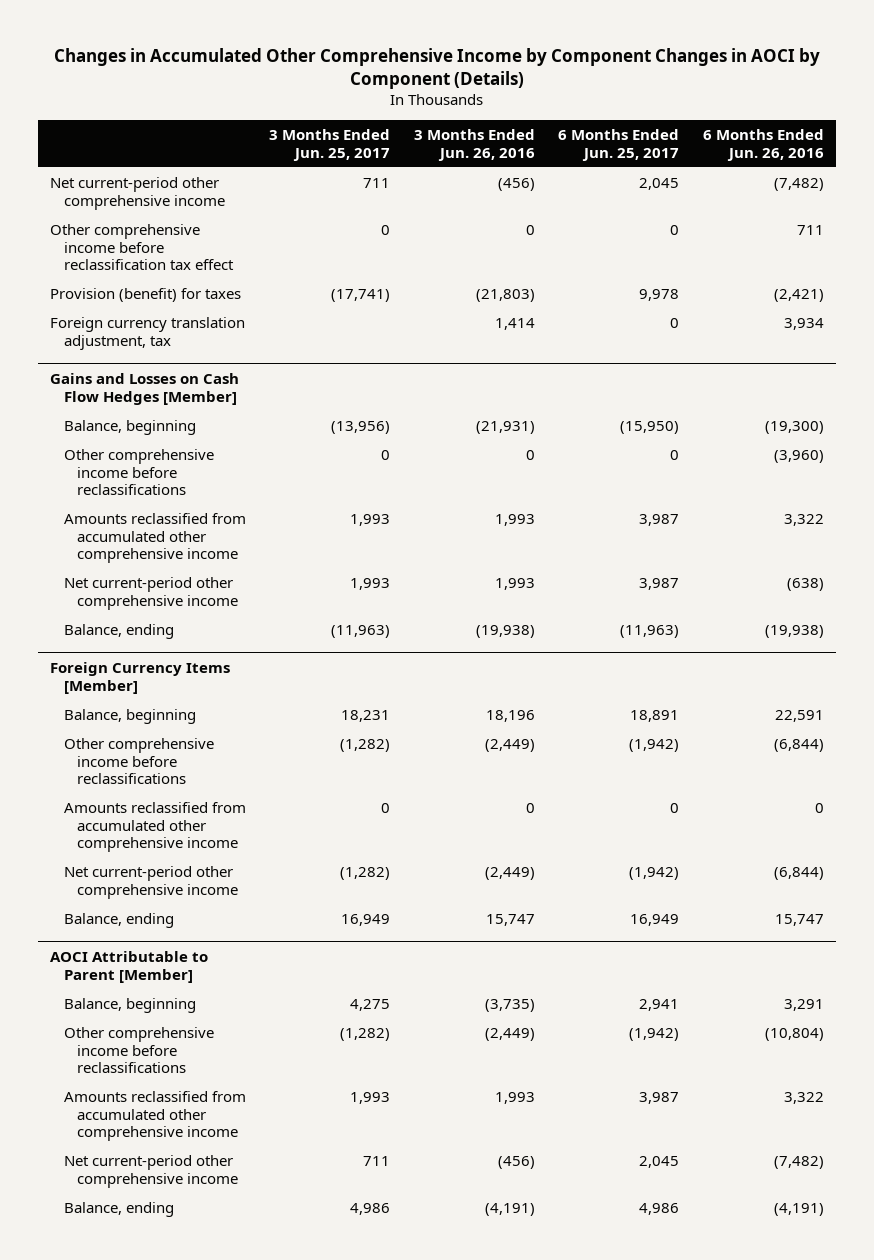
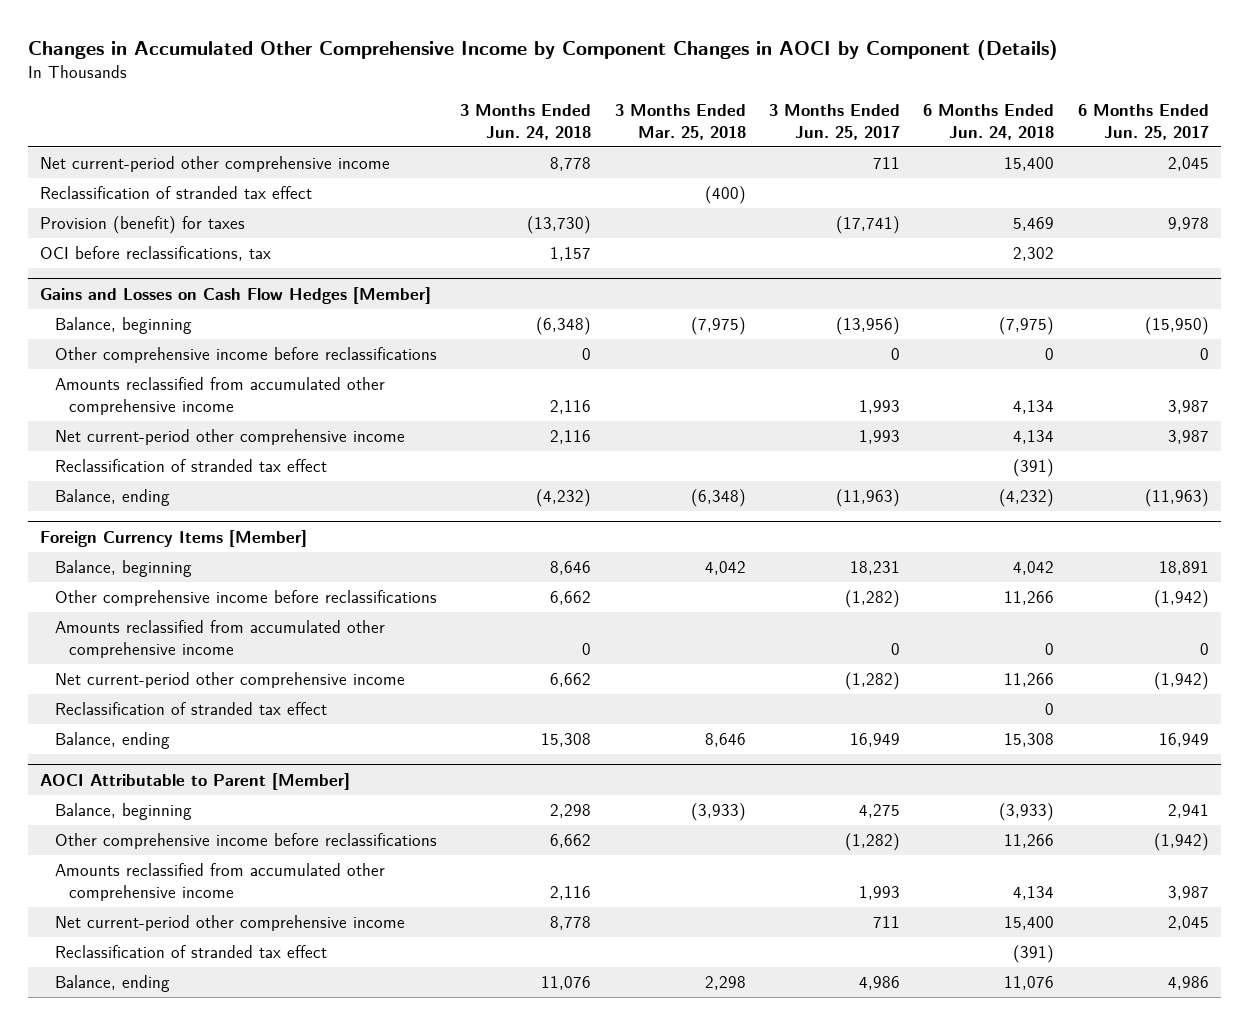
[413,129,535,161] 3 Months Ended Jun. 26, 2016 -> none
[703,129,825,161] 6 Months Ended Jun. 26, 2016 -> none
none -> [460,104,592,140] 3 Months Ended Jun. 24, 2018
none -> [614,104,746,140] 3 Months Ended Mar. 25, 2018
none -> [923,104,1055,140] 6 Months Ended Jun. 24, 2018
[50,223,234,271] Other comprehensive income before reclassification tax effect -> none
none -> [40,186,313,200] Reclassification of stranded tax effect
[50,316,246,350] Foreign currency translation adjustment, tax -> none
none -> [40,246,272,262] OCI before reclassifications, tax
none -> [54,459,327,473] Reclassification of stranded tax effect
none -> [54,702,327,716] Reclassification of stranded tax effect
none -> [54,945,327,959] Reclassification of stranded tax effect

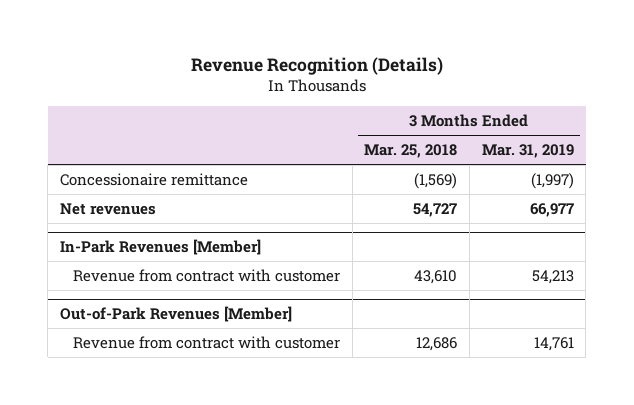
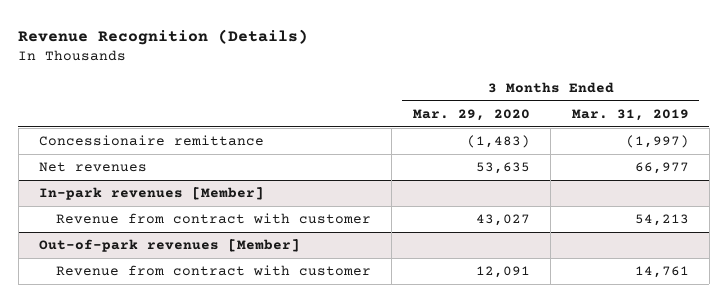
[364,144,458,159] Mar. 25, 2018 -> none
none -> [412,109,530,122] Mar. 29, 2020
[59,239,261,256] In-Park Revenues [Member] -> [39,187,265,201] In-park revenues [Member]
[59,306,292,323] Out-of-Park Revenues [Member] -> [39,239,301,253] Out-of-park revenues [Member]

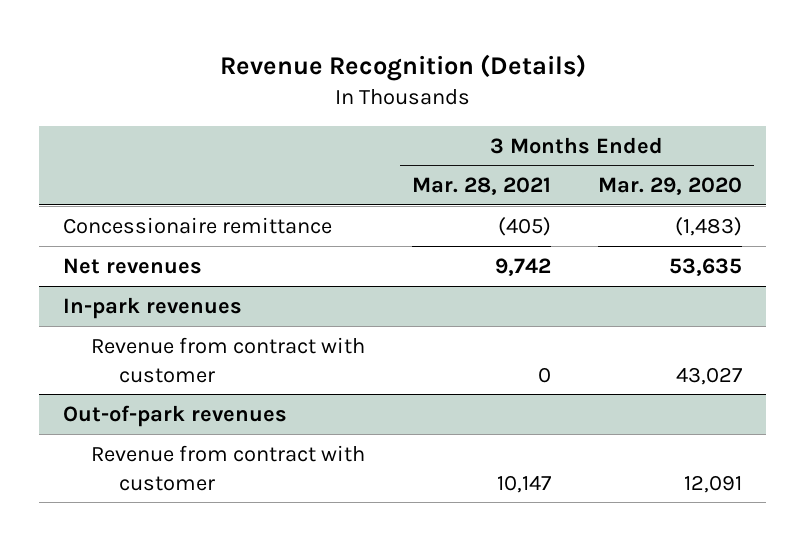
[571,109,689,122] Mar. 31, 2019 -> none
none -> [412,177,552,196] Mar. 28, 2021
[39,187,265,201] In-park revenues [Member] -> [62,296,242,319] In-park revenues
[39,239,301,253] Out-of-park revenues [Member] -> [62,404,287,427] Out-of-park revenues

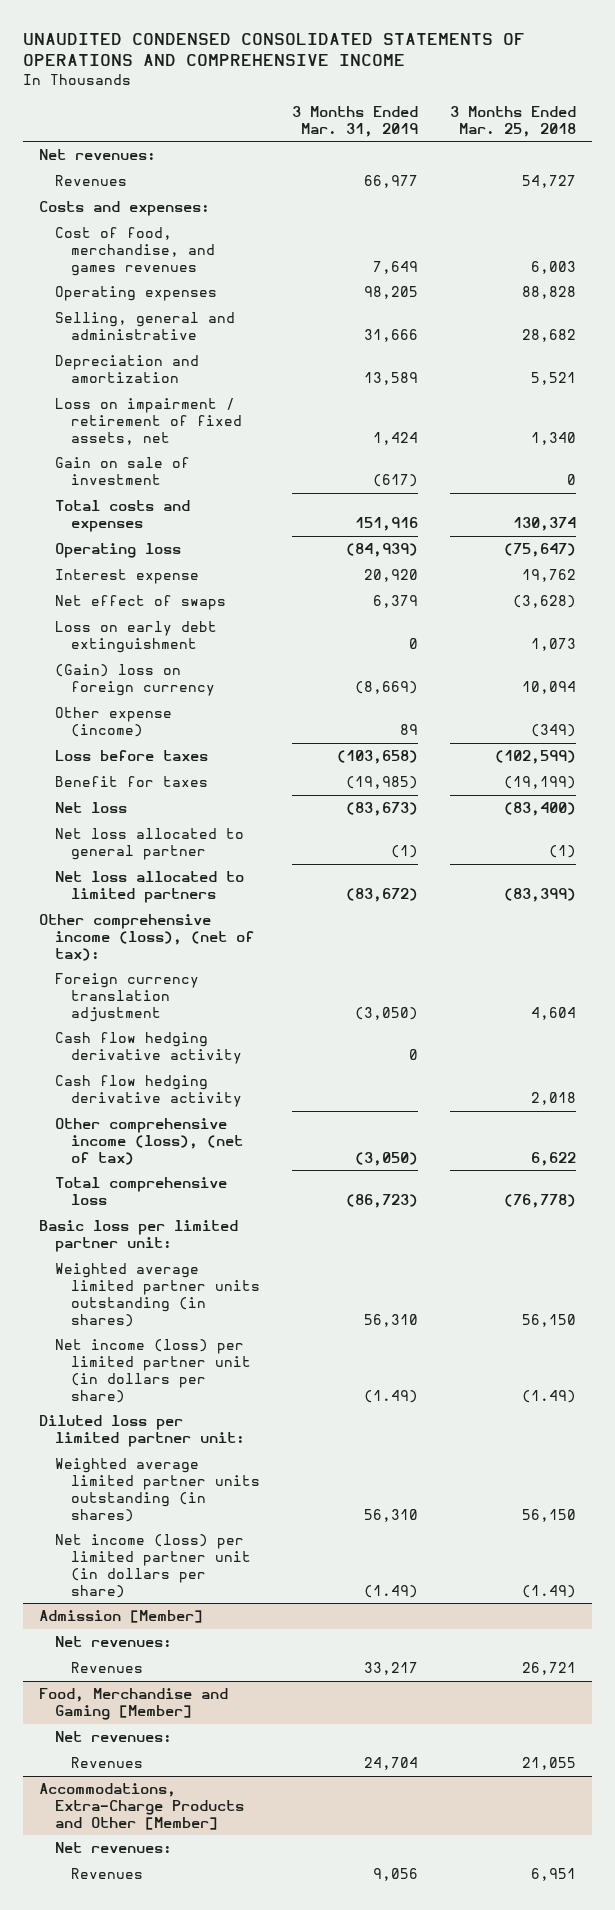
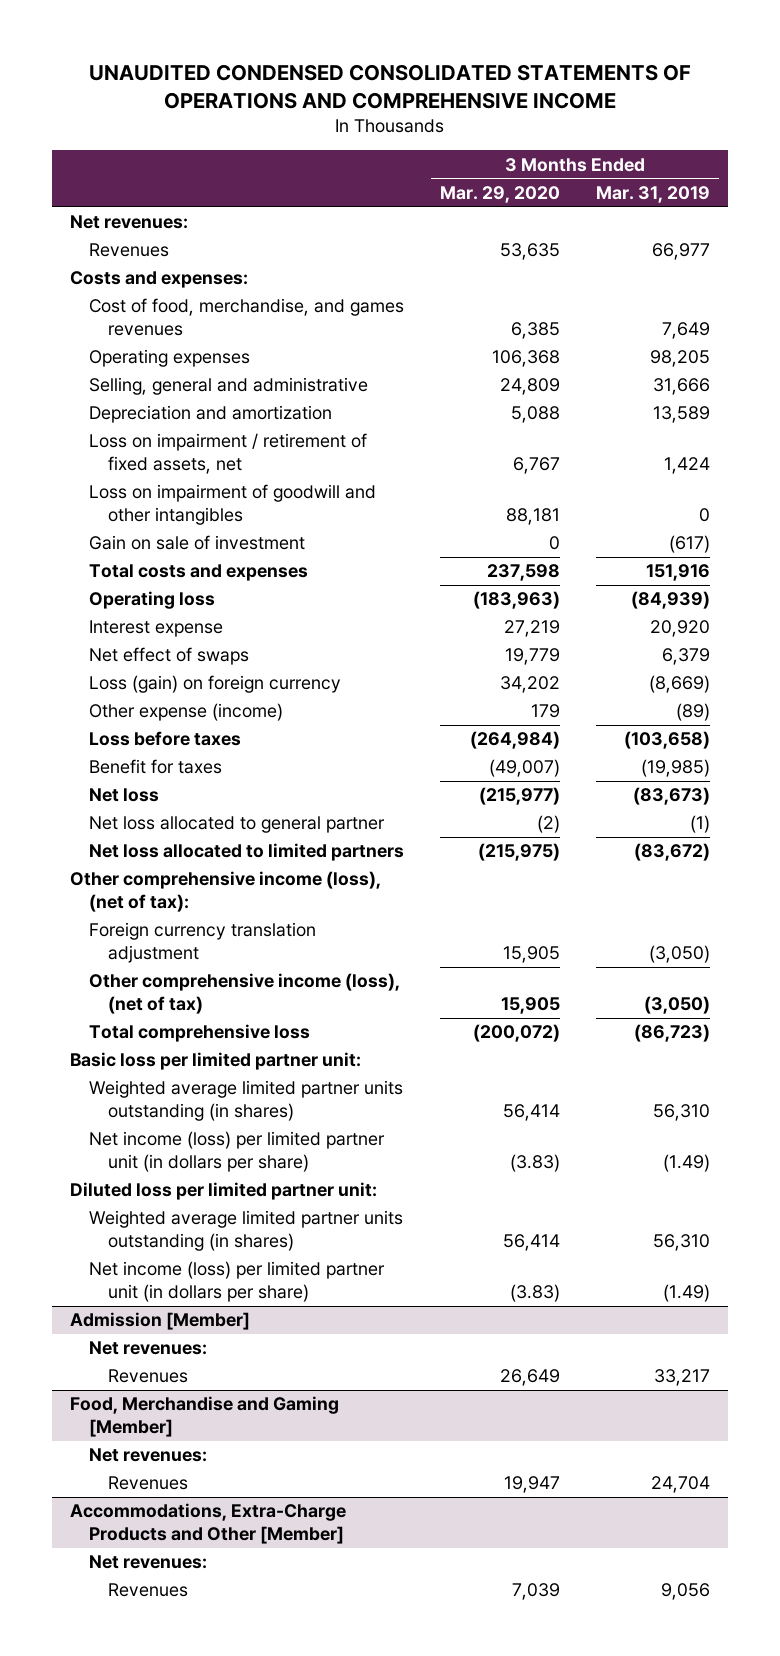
[450,106,577,137] 3 Months Ended Mar. 25, 2018 -> none
none -> [440,186,561,204] Mar. 29, 2020
none -> [89,484,377,526] Loss on impairment of goodwill and other intangibles
[55,621,218,653] Loss on early debt extinguishment -> none
[55,664,216,696] (Gain) loss on foreign currency -> [89,675,342,694] Loss (gain) on foreign currency
[400,723,419,735] 89 -> [676,703,711,722] (89)
[55,1032,243,1064] Cash flow hedging derivative activity -> none
[55,1075,243,1107] Cash flow hedging derivative activity -> none

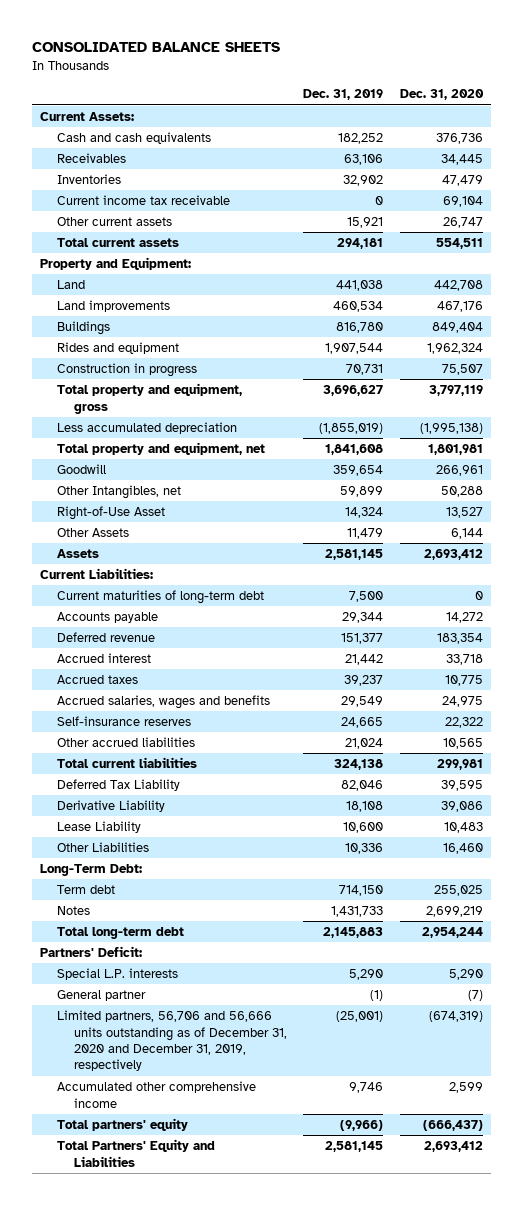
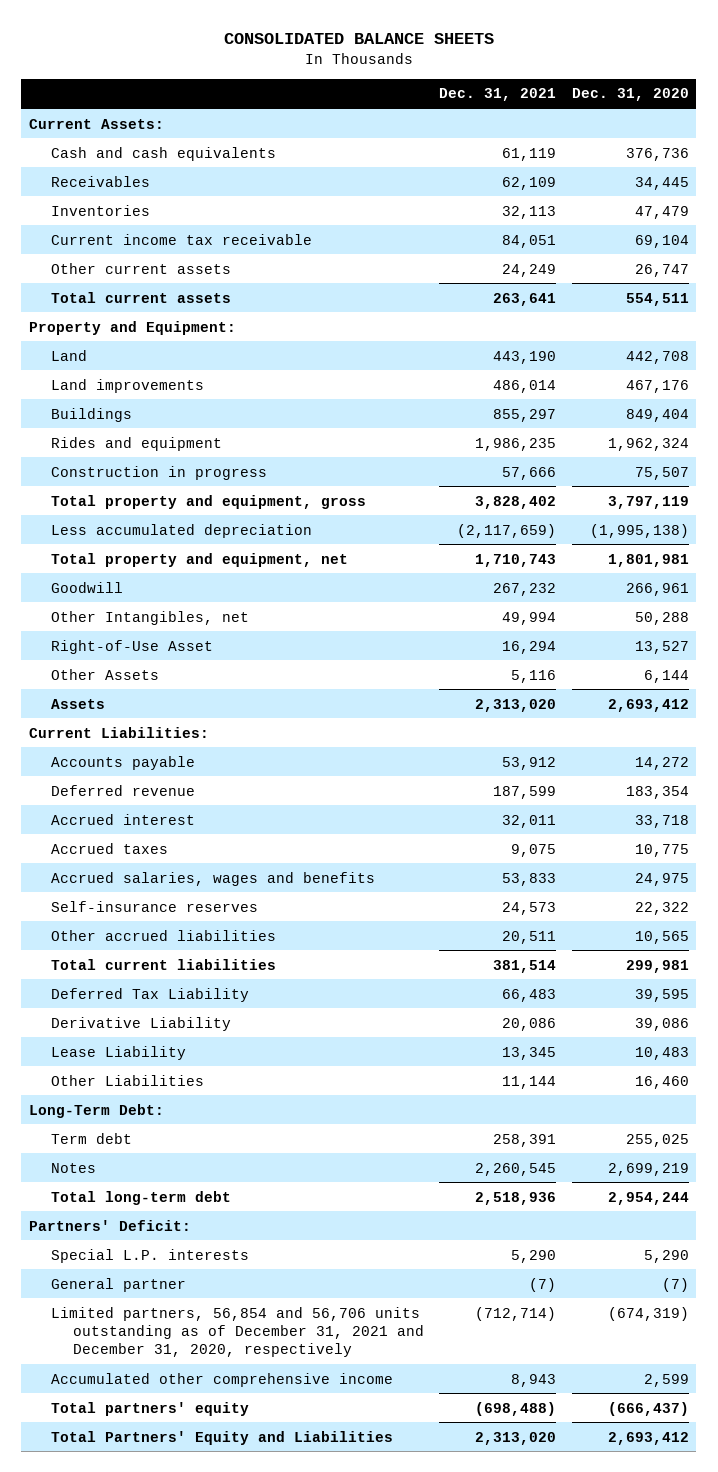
[303,89,384,101] Dec. 31, 2019 -> none
none -> [439,88,557,102] Dec. 31, 2021
[57,590,265,605] Current maturities of long-term debt -> none
[57,1010,288,1072] Limited partners, 56,706 and 56,666 units outstanding as of December 31, 2020 and December 31, 2019, respectively -> [51,1306,425,1357] Limited partners, 56,854 and 56,706 units outstanding as of December 31, 2021 and December 31, 2020, respectively

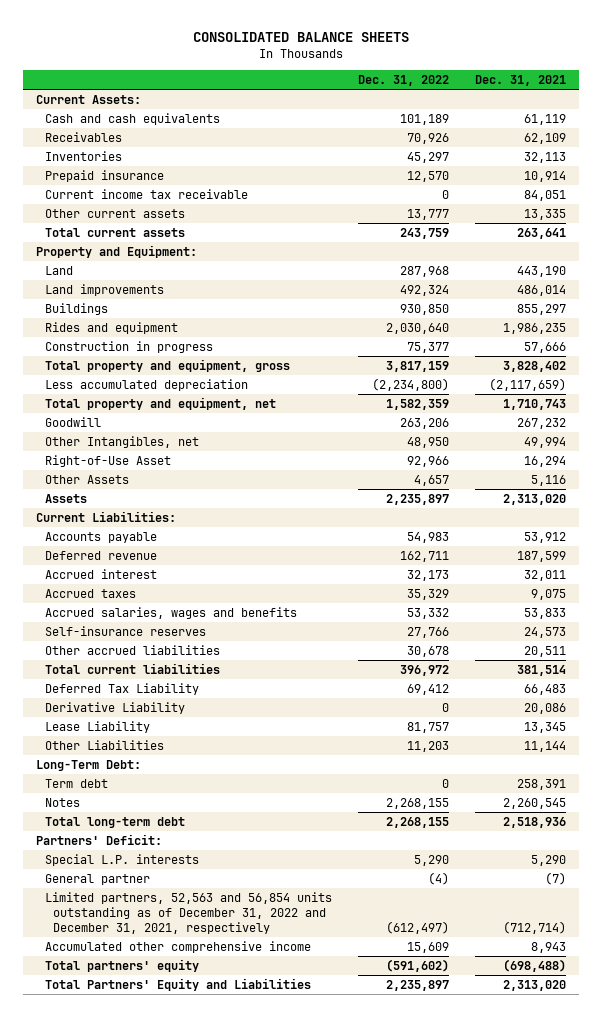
[571,88,689,102] Dec. 31, 2020 -> none
none -> [357,75,449,87] Dec. 31, 2022
none -> [44,169,164,182] Prepaid insurance
[502,263,557,277] 24,249 -> [524,208,567,220] 13,335
[51,1306,425,1357] Limited partners, 56,854 and 56,706 units outstanding as of December 31, 2021 and December 31, 2020, respectively -> [44,891,332,934] Limited partners, 52,563 and 56,854 units outstanding as of December 31, 2022 and December 31, 2021, respectively

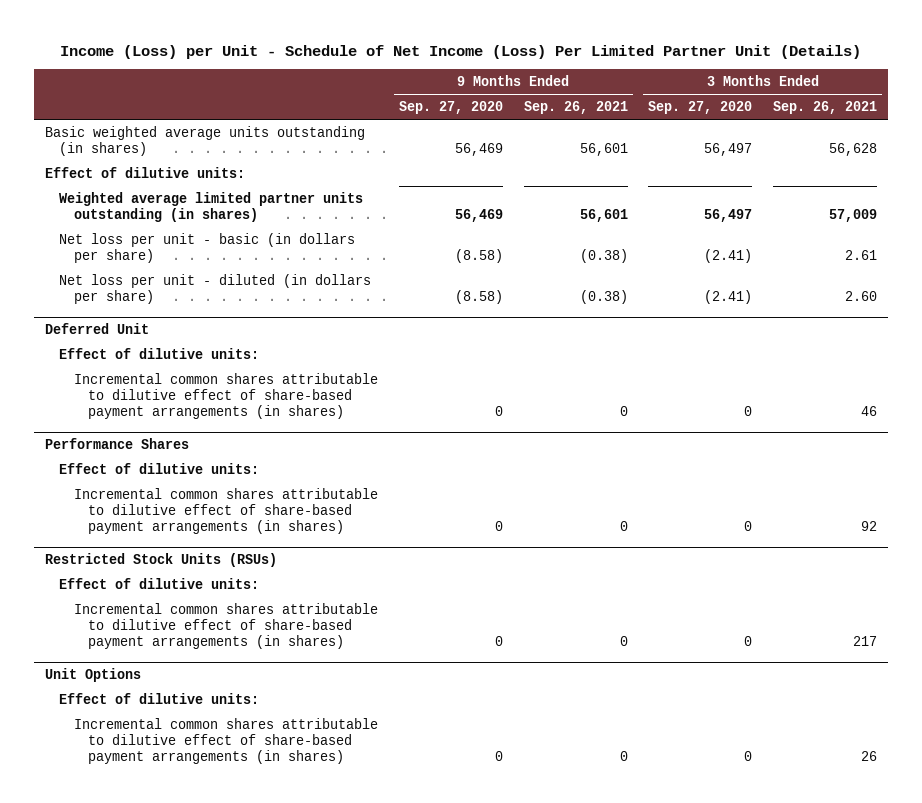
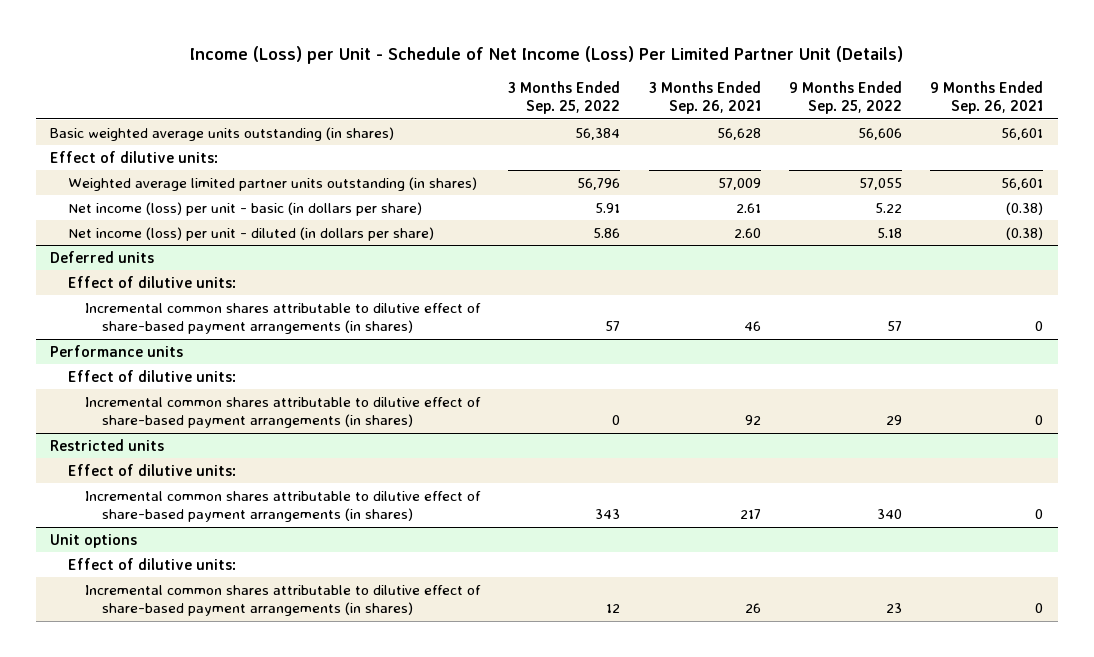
[398,101,503,115] Sep. 27, 2020 -> none
[648,101,753,115] Sep. 27, 2020 -> none
none -> [508,80,621,115] 3 Months Ended Sep. 25, 2022
none -> [788,80,902,115] 9 Months Ended Sep. 25, 2022
[59,232,356,264] Net loss per unit - basic (in dollars per share) -> [67,201,422,216] Net income (loss) per unit - basic (in dollars per share)
[59,273,372,305] Net loss per unit - diluted (in dollars per share) -> [67,226,434,241] Net income (loss) per unit - diluted (in dollars per share)
[44,323,149,335] Deferred Unit -> [50,250,155,263] Deferred units
[44,438,189,450] Performance Shares -> [50,344,184,357] Performance units
[44,553,277,568] Restricted Stock Units (RSUs) -> [50,438,165,451] Restricted units
[44,668,141,683] Unit Options -> [50,533,138,548] Unit options

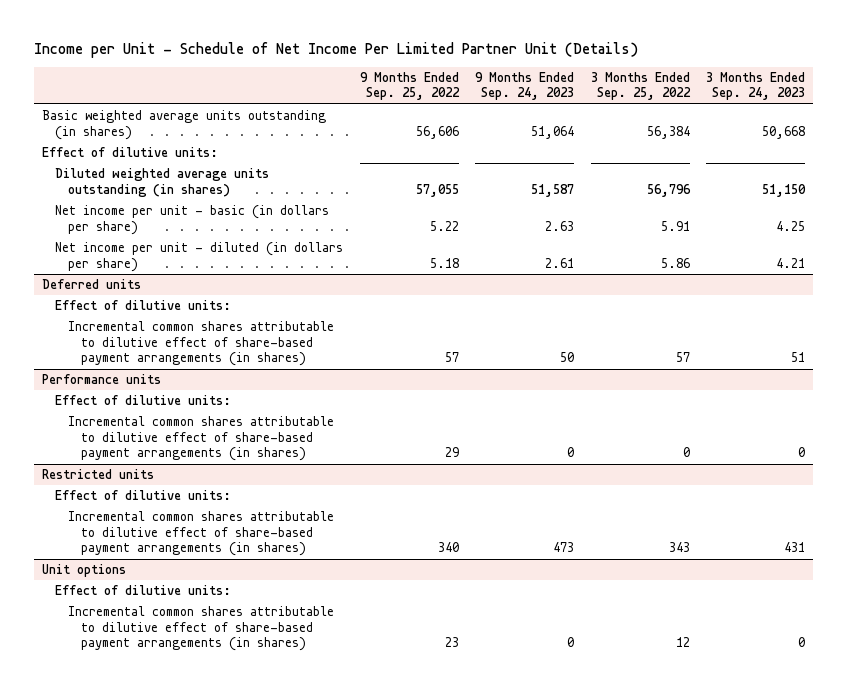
[189,45,903,64] Income (Loss) per Unit - Schedule of Net Income (Loss) Per Limited Partner Unit (Details) -> [33,41,638,58] Income per Unit - Schedule of Net Income Per Limited Partner Unit (Details)
[648,80,761,115] 3 Months Ended Sep. 26, 2021 -> none
[930,80,1044,115] 9 Months Ended Sep. 26, 2021 -> none
none -> [475,71,575,101] 9 Months Ended Sep. 24, 2023
none -> [706,71,806,101] 3 Months Ended Sep. 24, 2023
[67,176,477,191] Weighted average limited partner units outstanding (in shares) -> [54,168,269,197] Diluted weighted average units outstanding (in shares)
[67,201,422,216] Net income (loss) per unit - basic (in dollars per share) -> [54,205,329,235] Net income per unit - basic (in dollars per share)
[67,226,434,241] Net income (loss) per unit - diluted (in dollars per share) -> [54,242,343,272] Net income per unit - diluted (in dollars per share)

